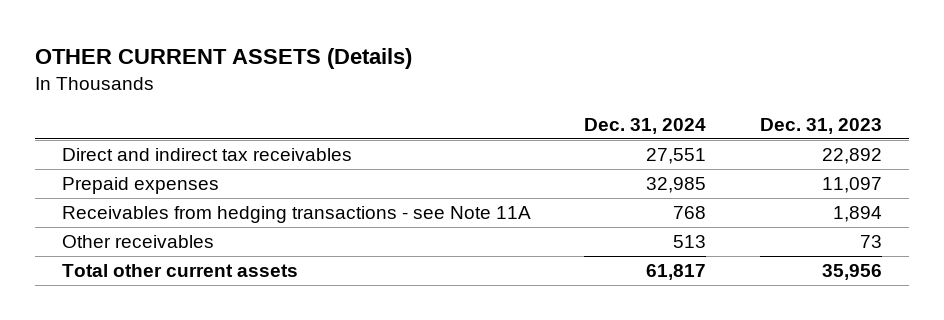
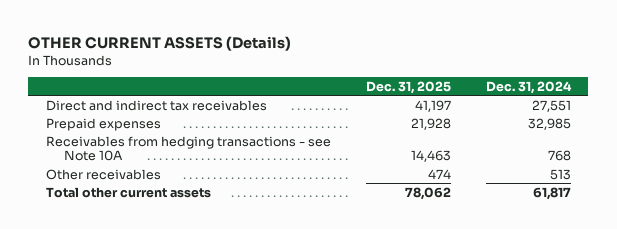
[760,117,883,134] Dec. 31, 2023 -> none
none -> [365,80,451,94] Dec. 31, 2025
[61,206,531,224] Receivables from hedging transactions - see Note 11A -> [45,135,331,162] Receivables from hedging transactions - see Note 10A

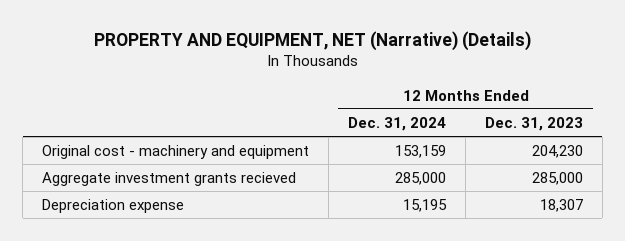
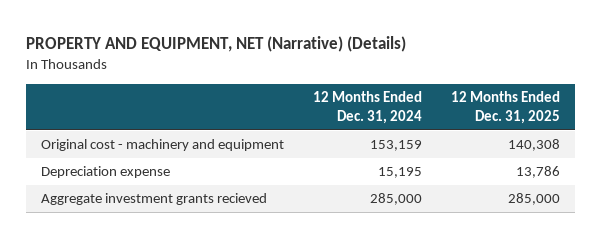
[485,116,584,131] Dec. 31, 2023 -> none
none -> [451,91,561,125] 12 Months Ended Dec. 31, 2025
[42,172,297,187] Aggregate investment grants recieved -> [40,193,267,206] Aggregate investment grants recieved

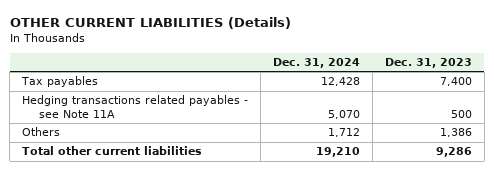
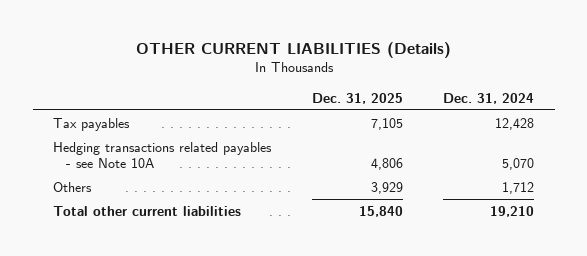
[384,58,472,69] Dec. 31, 2023 -> none
none -> [311,92,403,104] Dec. 31, 2025
[21,95,248,118] Hedging transactions related payables - see Note 11A -> [53,141,273,168] Hedging transactions related payables - see Note 10A

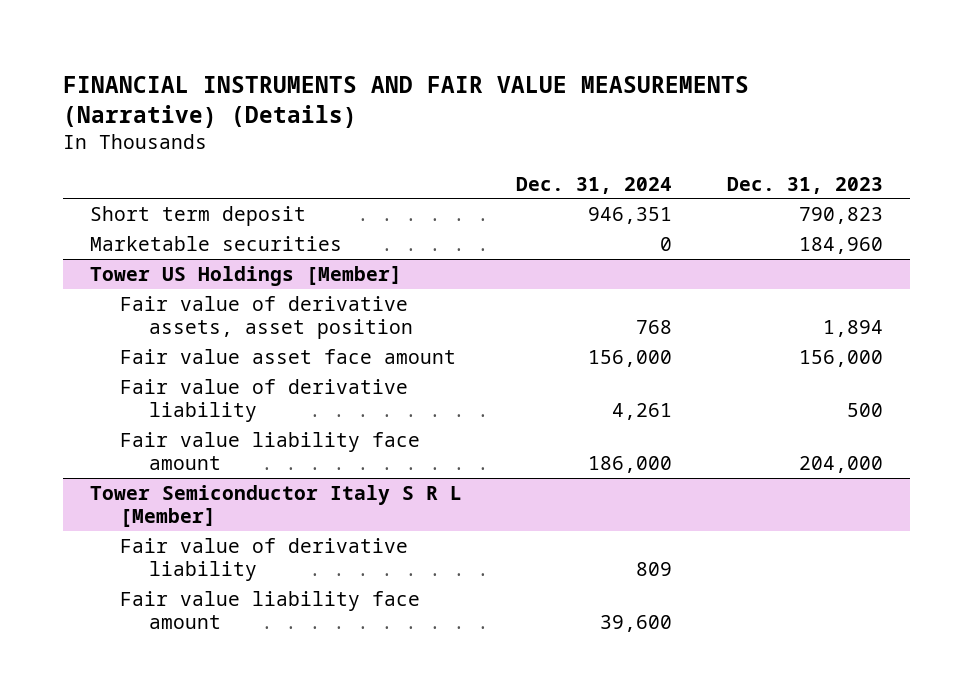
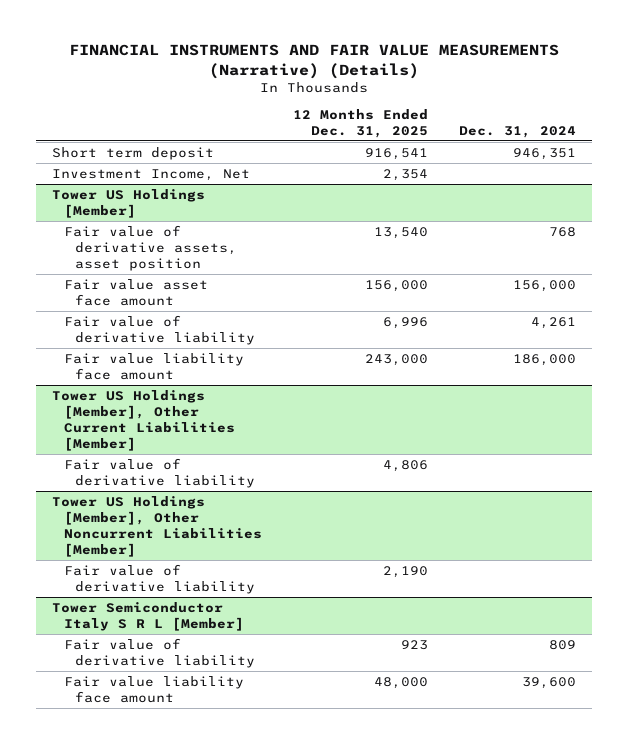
[726,176,883,194] Dec. 31, 2023 -> none
none -> [292,108,428,138] 12 Months Ended Dec. 31, 2025
[90,235,343,251] Marketable securities -> none
none -> [51,168,250,181] Investment Income, Net
none -> [51,389,235,451] Tower US Holdings [Member], Other Current Liabilities [Member]
none -> [63,457,256,488] Fair value of derivative liability
none -> [51,495,262,557] Tower US Holdings [Member], Other Noncurrent Liabilities [Member]
none -> [63,563,256,594] Fair value of derivative liability

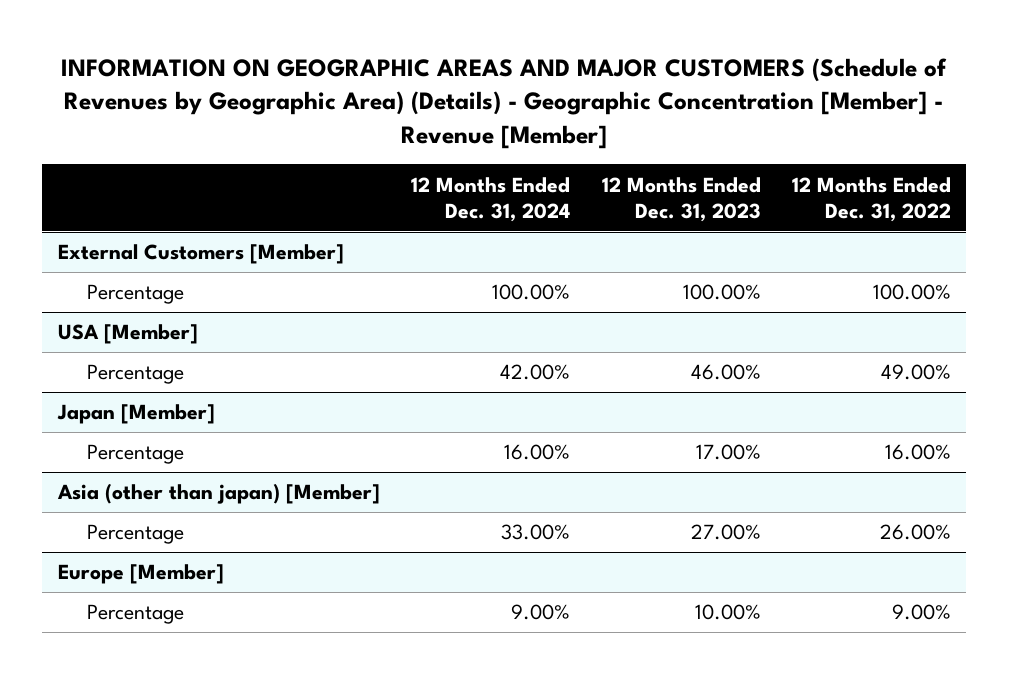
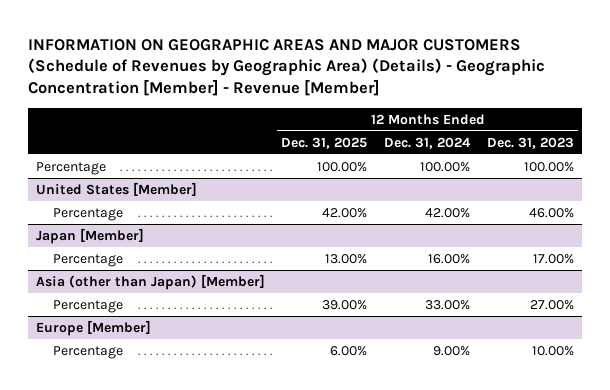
[791,176,951,222] 12 Months Ended Dec. 31, 2022 -> none
none -> [281,136,368,149] Dec. 31, 2025
[58,244,345,265] External Customers [Member] -> none
[58,324,199,345] USA [Member] -> [35,182,197,197] United States [Member]
[57,483,381,505] Asia (other than japan) [Member] -> [35,274,265,291] Asia (other than Japan) [Member]

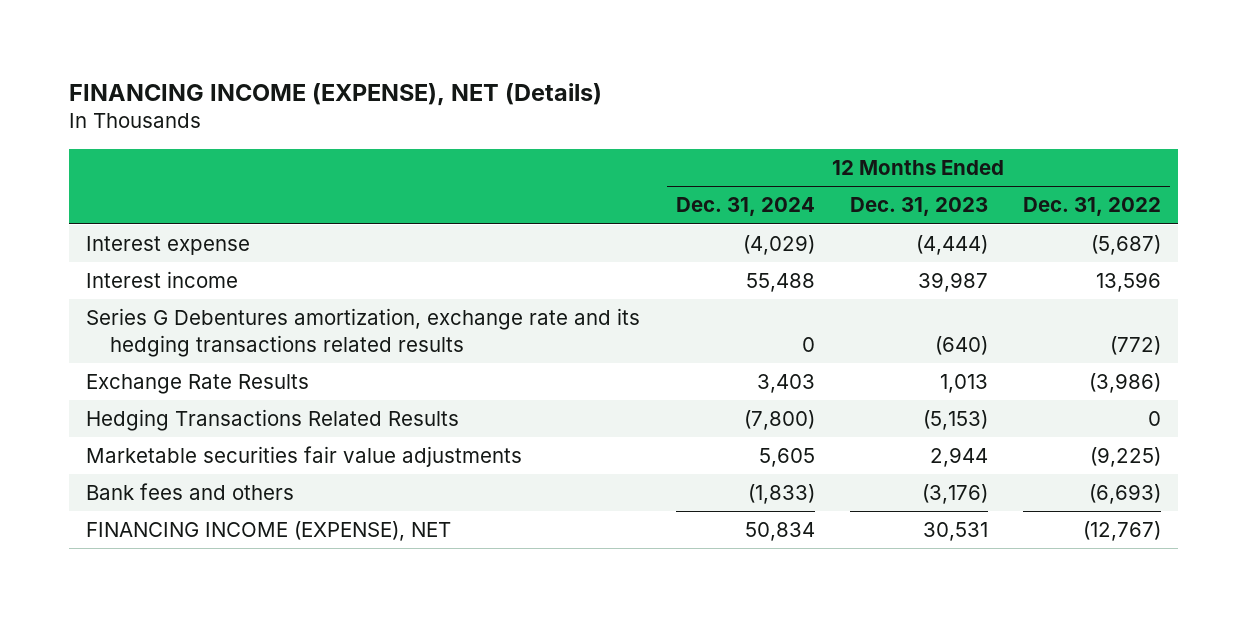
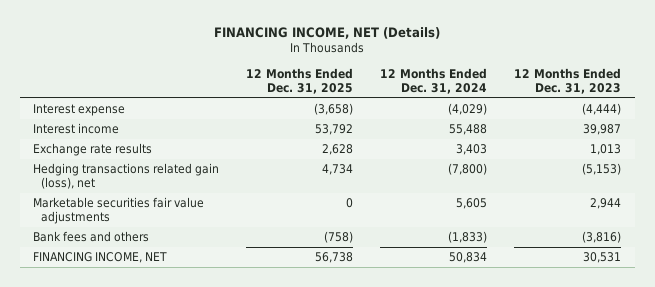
[68,82,602,106] FINANCING INCOME (EXPENSE), NET (Details) -> [214,27,441,40] FINANCING INCOME, NET (Details)
[1022,197,1161,217] Dec. 31, 2022 -> none
none -> [246,67,354,95] 12 Months Ended Dec. 31, 2025
[86,308,641,357] Series G Debentures amortization, exchange rate and its hedging transactions related results -> none
[86,374,310,395] Exchange Rate Results -> [33,142,153,156] Exchange rate results
[86,409,460,432] Hedging Transactions Related Results -> [33,162,220,190] Hedging transactions related gain (loss), net
[921,484,988,505] (3,176) -> [582,230,622,243] (3,816)
[86,521,452,542] FINANCING INCOME (EXPENSE), NET -> [33,251,168,263] FINANCING INCOME, NET

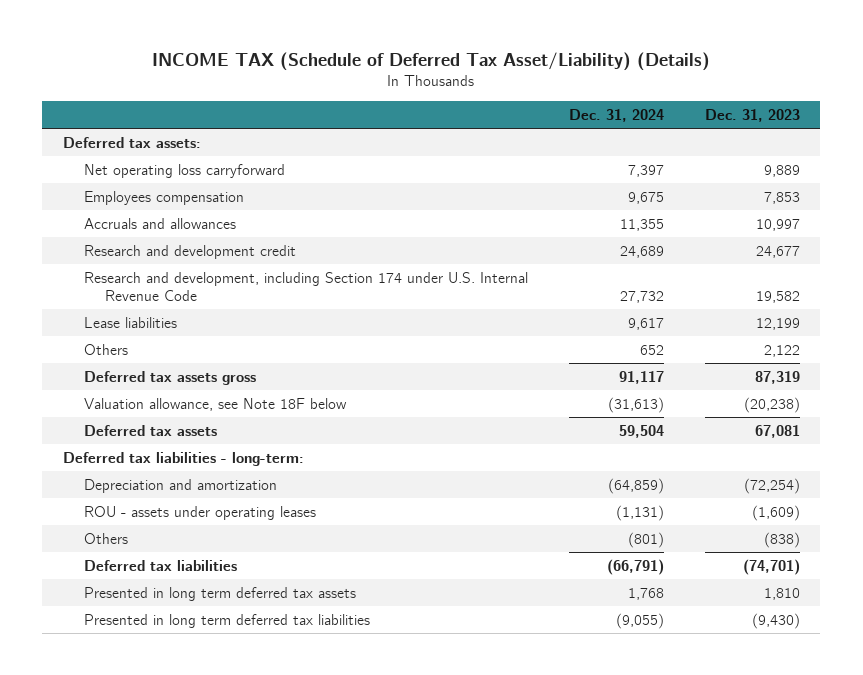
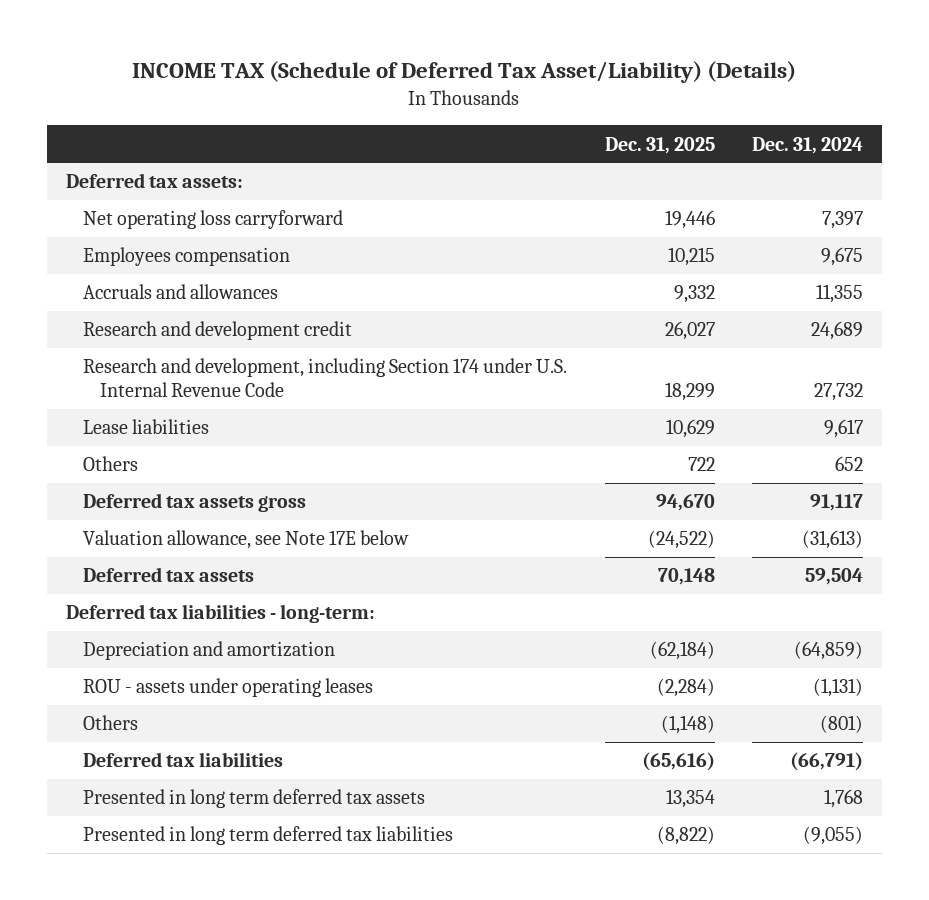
[704,108,800,122] Dec. 31, 2023 -> none
none -> [604,136,715,154] Dec. 31, 2025
[83,397,347,411] Valuation allowance, see Note 18F below -> [82,530,409,550] Valuation allowance, see Note 17E below

